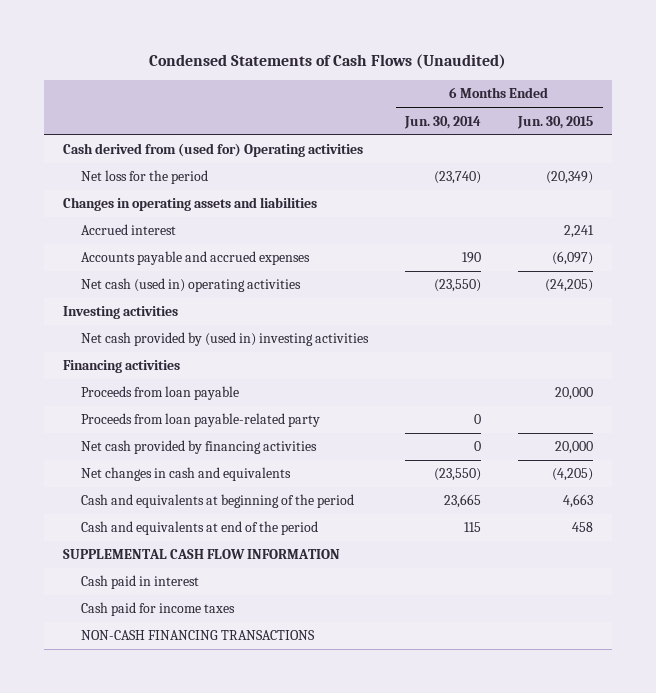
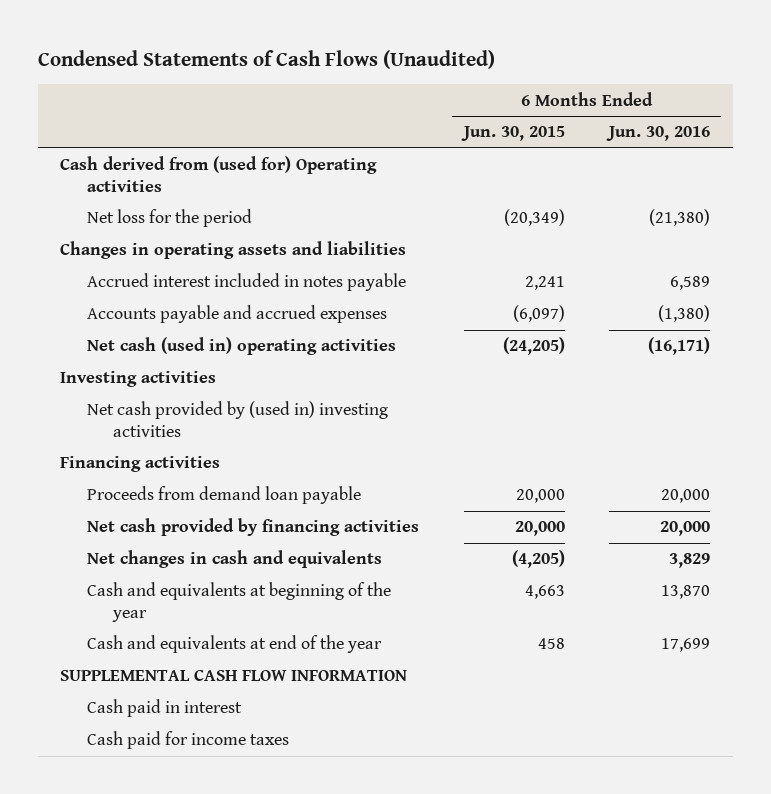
[404,115,482,129] Jun. 30, 2014 -> none
none -> [606,126,711,142] Jun. 30, 2016
[81,224,177,236] Accrued interest -> [86,273,406,292] Accrued interest included in notes payable
[81,413,321,428] Proceeds from loan payable-related party -> none
[81,386,240,401] Proceeds from loan payable -> [86,486,361,505] Proceeds from demand loan payable
[81,494,355,509] Cash and equivalents at beginning of the period -> [86,582,391,623] Cash and equivalents at beginning of the year
[81,521,319,536] Cash and equivalents at end of the period -> [86,635,382,654] Cash and equivalents at end of the year
[81,630,316,641] NON-CASH FINANCING TRANSACTIONS -> none

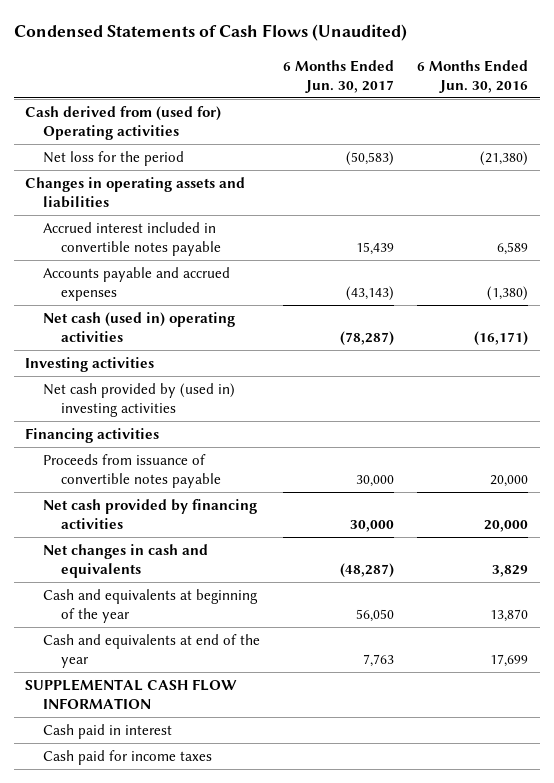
[460,126,565,142] Jun. 30, 2015 -> none
none -> [283,59,395,93] 6 Months Ended Jun. 30, 2017
[86,273,406,292] Accrued interest included in notes payable -> [42,222,221,256] Accrued interest included in convertible notes payable
[86,486,361,505] Proceeds from demand loan payable -> [42,454,221,488] Proceeds from issuance of convertible notes payable

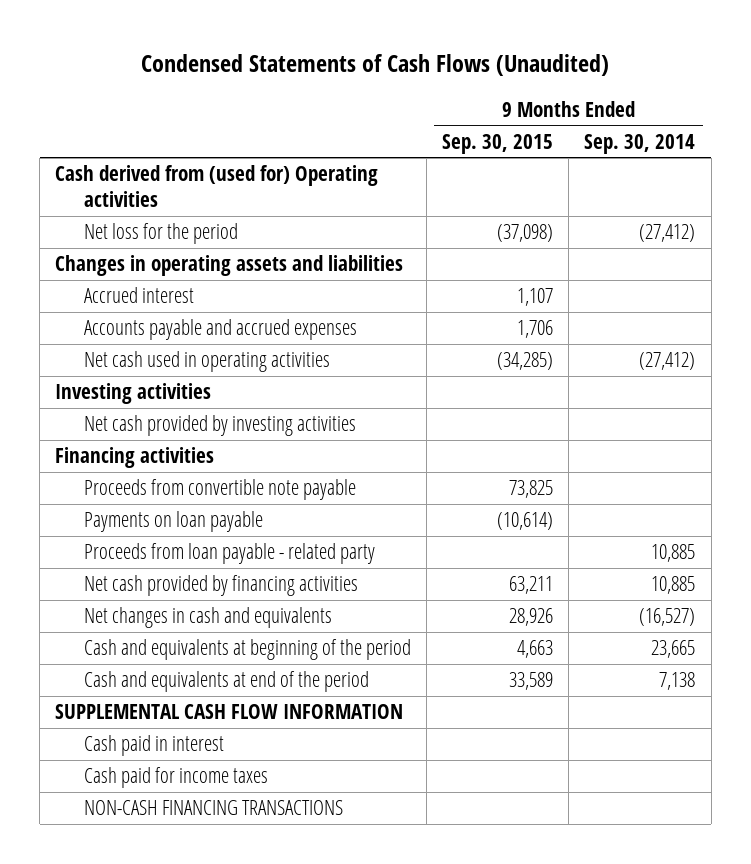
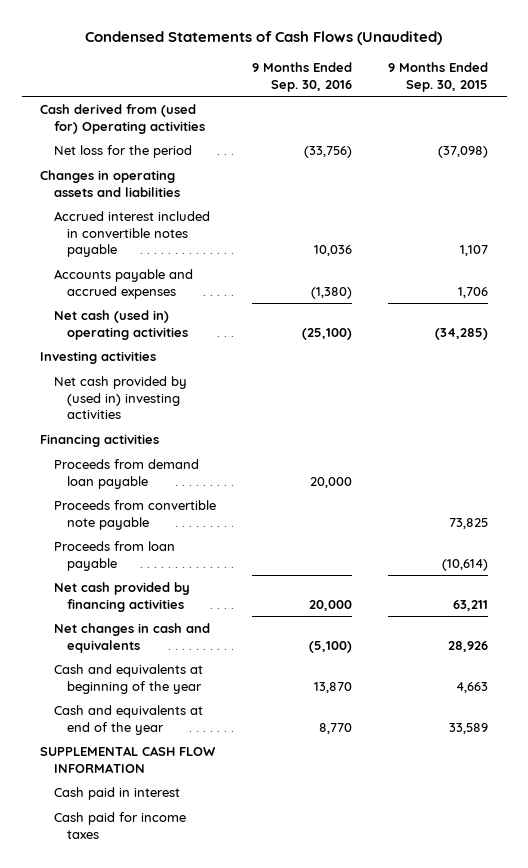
[584,133,696,154] Sep. 30, 2014 -> none
none -> [252,62,353,92] 9 Months Ended Sep. 30, 2016
[83,287,194,304] Accrued interest -> [53,211,210,257] Accrued interest included in convertible notes payable
[83,351,330,373] Net cash used in operating activities -> [53,310,189,340] Net cash (used in) operating activities
[83,415,356,437] Net cash provided by investing activities -> [53,376,187,419] Net cash provided by (used in) investing activities
none -> [53,459,199,489] Proceeds from demand loan payable
[83,543,375,565] Proceeds from loan payable - related party -> none
[83,511,263,533] Payments on loan payable -> [53,541,175,571] Proceeds from loan payable
[83,639,411,661] Cash and equivalents at beginning of the period -> [53,664,203,694] Cash and equivalents at beginning of the year
[83,671,369,693] Cash and equivalents at end of the period -> [53,705,203,735] Cash and equivalents at end of the year
[83,800,343,816] NON-CASH FINANCING TRANSACTIONS -> none

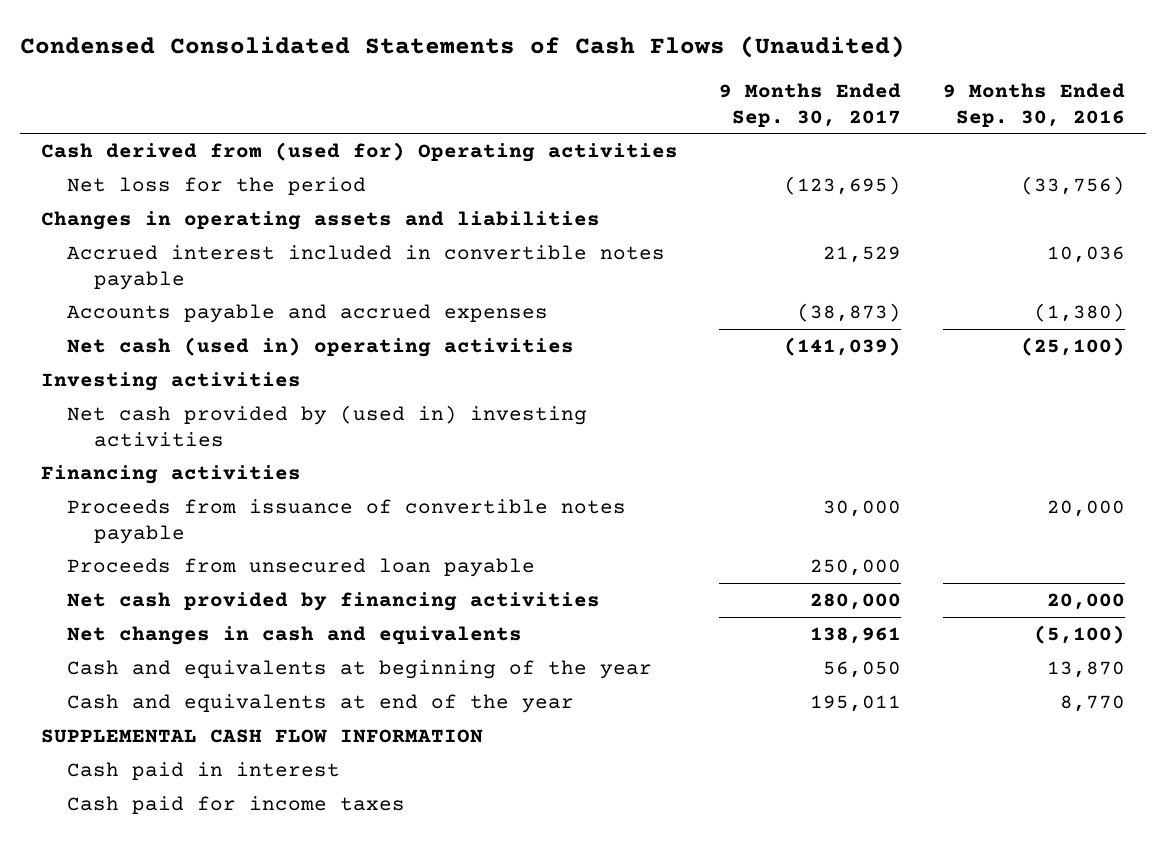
[85,30,443,45] Condensed Statements of Cash Flows (Unaudited) -> [19,35,905,58] Condensed Consolidated Statements of Cash Flows (Unaudited)
[388,62,489,92] 9 Months Ended Sep. 30, 2015 -> none
none -> [719,82,902,127] 9 Months Ended Sep. 30, 2017
[53,500,216,530] Proceeds from convertible note payable -> none
[53,459,199,489] Proceeds from demand loan payable -> [67,498,627,544] Proceeds from issuance of convertible notes payable
[53,541,175,571] Proceeds from loan payable -> [67,557,536,577] Proceeds from unsecured loan payable

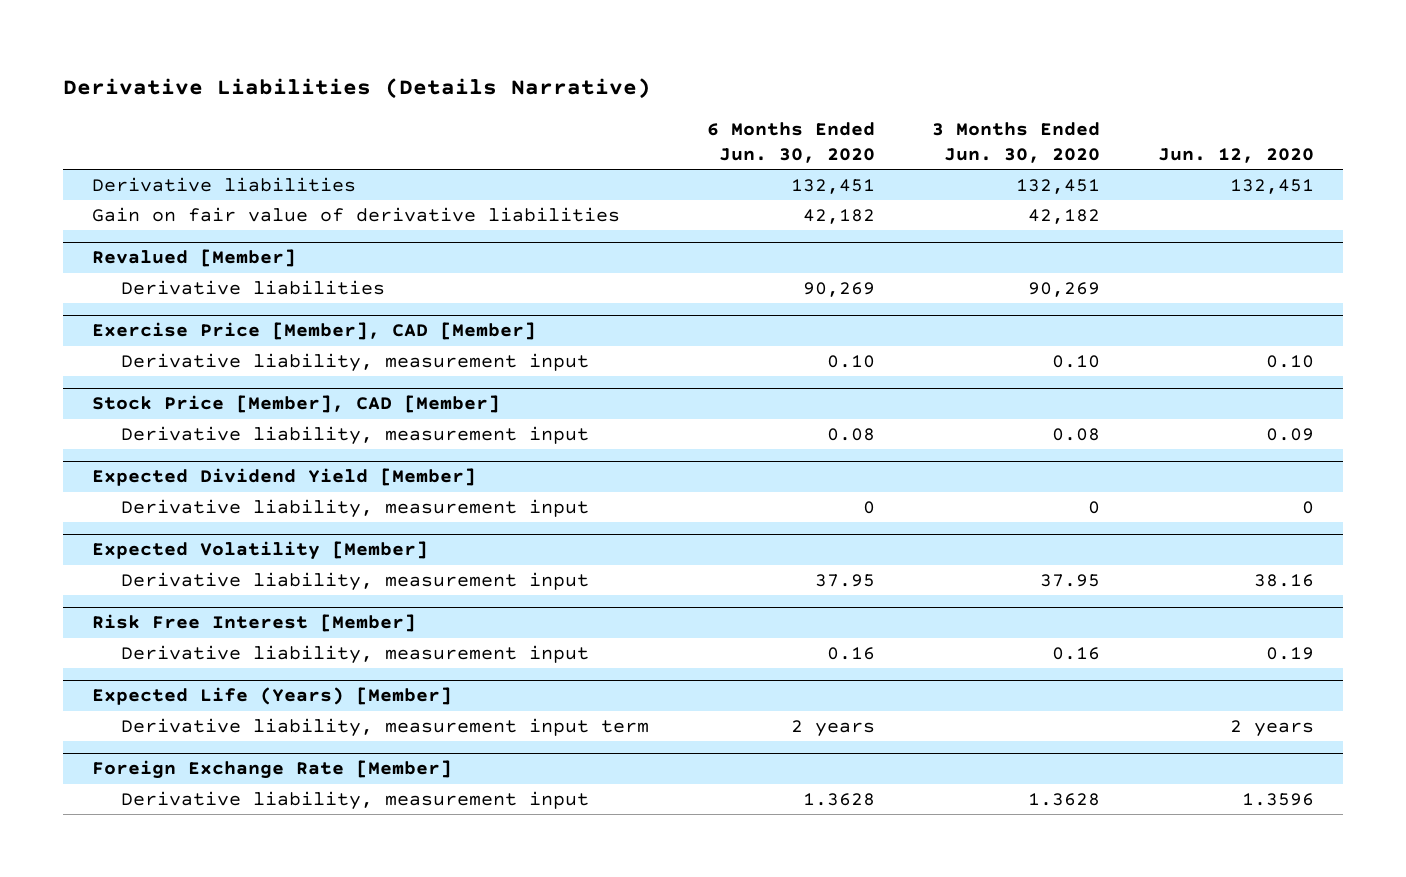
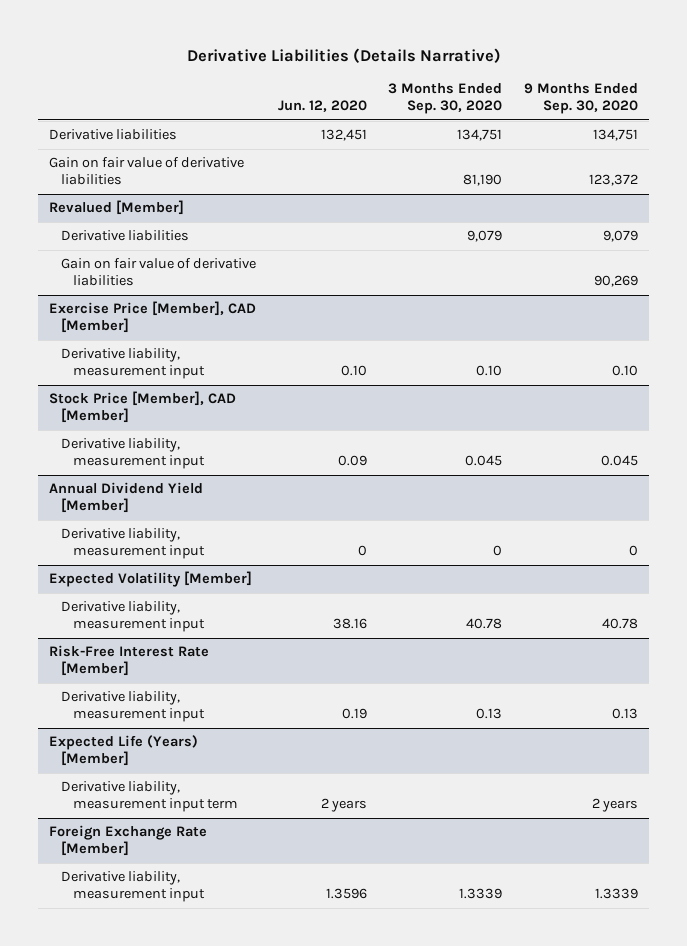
[706,122,875,164] 6 Months Ended Jun. 30, 2020 -> none
[932,122,1101,164] 3 Months Ended Jun. 30, 2020 -> none
none -> [388,83,503,115] 3 Months Ended Sep. 30, 2020
none -> [523,83,638,115] 9 Months Ended Sep. 30, 2020
none -> [61,258,257,287] Gain on fair value of derivative liabilities
[92,468,477,487] Expected Dividend Yield [Member] -> [49,482,204,514] Annual Dividend Yield [Member]
[92,614,417,633] Risk Free Interest [Member] -> [49,645,210,677] Risk-Free Interest Rate [Member]

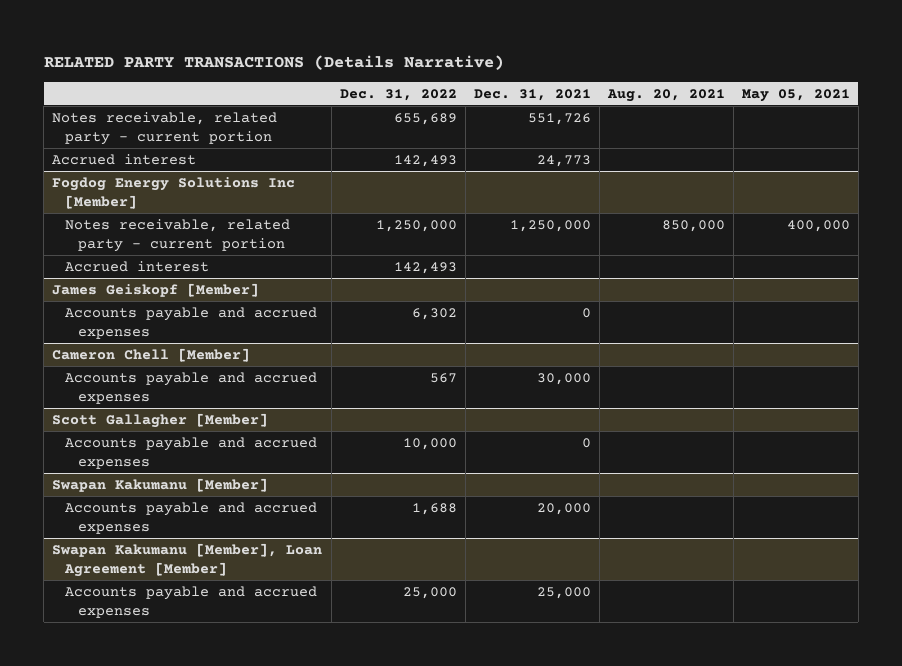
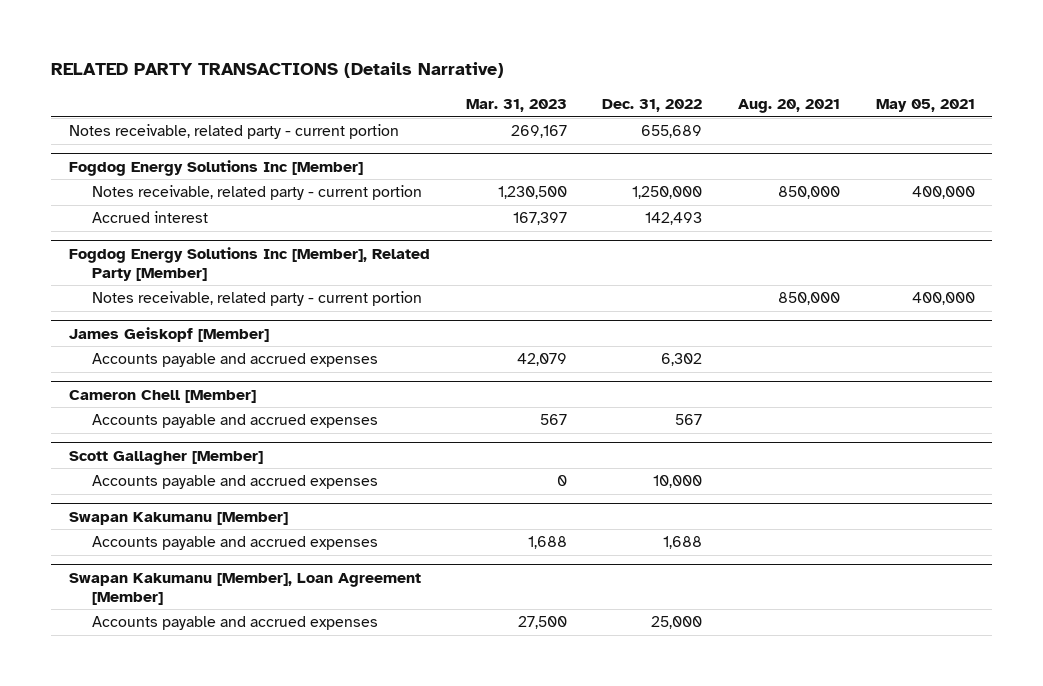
[473,88,591,101] Dec. 31, 2021 -> none
none -> [465,99,567,113] Mar. 31, 2023
[52,153,197,165] Accrued interest -> none
none -> [68,246,430,281] Fogdog Energy Solutions Inc [Member], Related Party [Member]
none -> [92,291,423,307] Notes receivable, related party - current portion

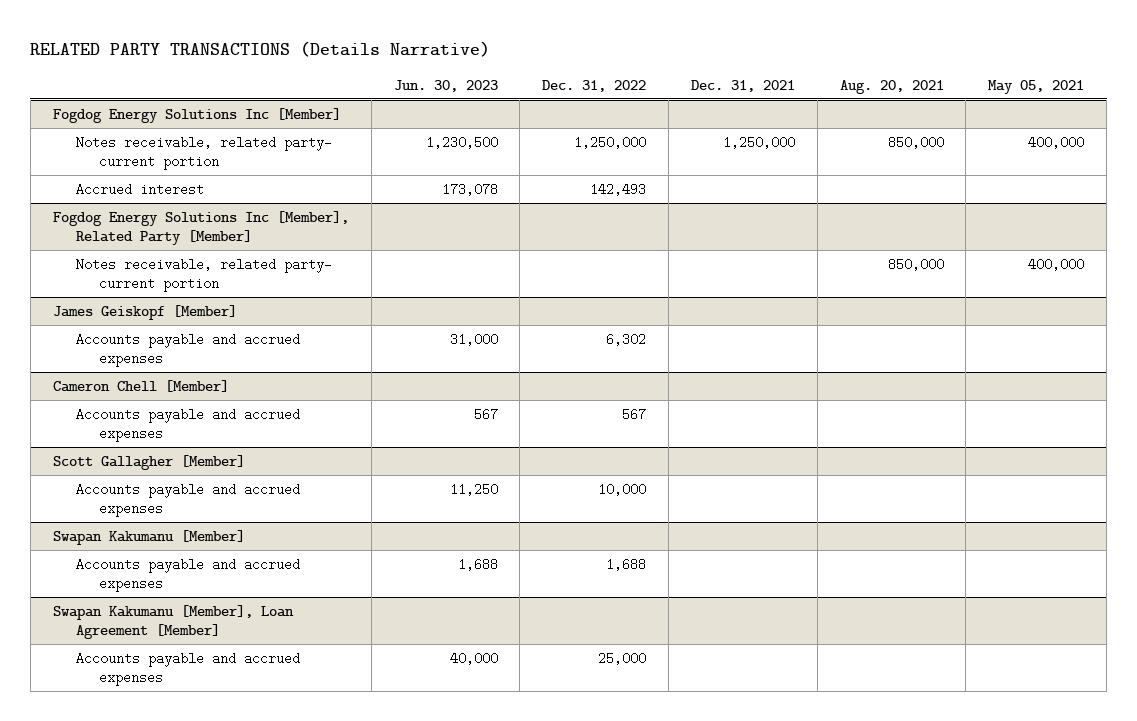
[465,99,567,113] Mar. 31, 2023 -> none
none -> [393,79,498,92] Jun. 30, 2023
none -> [690,79,795,92] Dec. 31, 2021
[68,124,399,140] Notes receivable, related party - current portion -> none
[92,185,423,201] Notes receivable, related party - current portion -> [76,135,333,170] Notes receivable, related party- current portion
[92,291,423,307] Notes receivable, related party - current portion -> [76,257,333,292] Notes receivable, related party- current portion

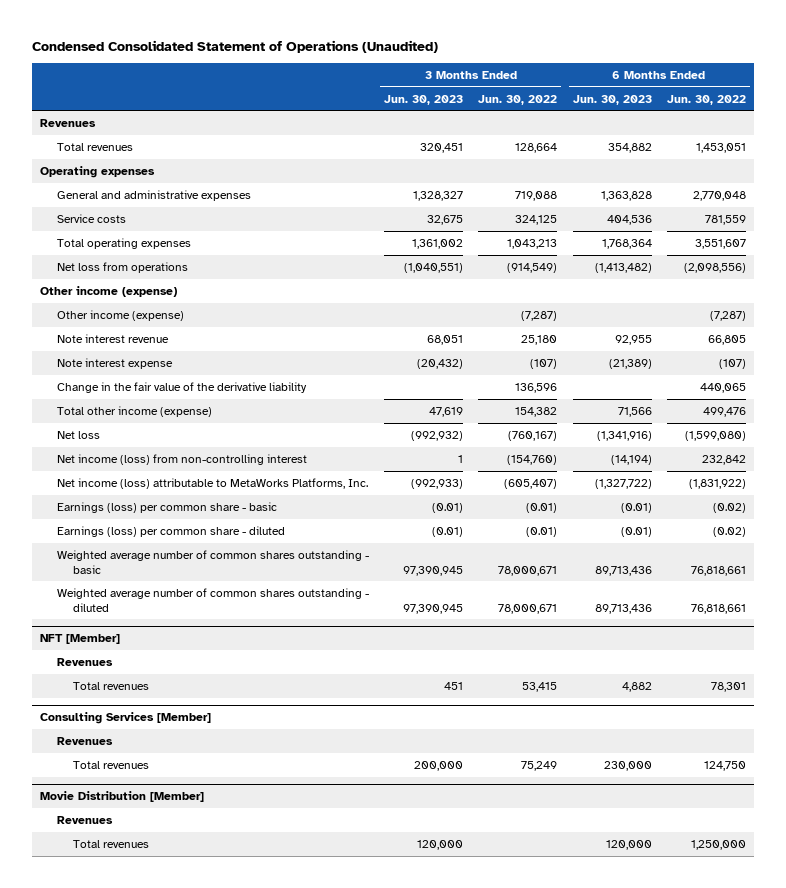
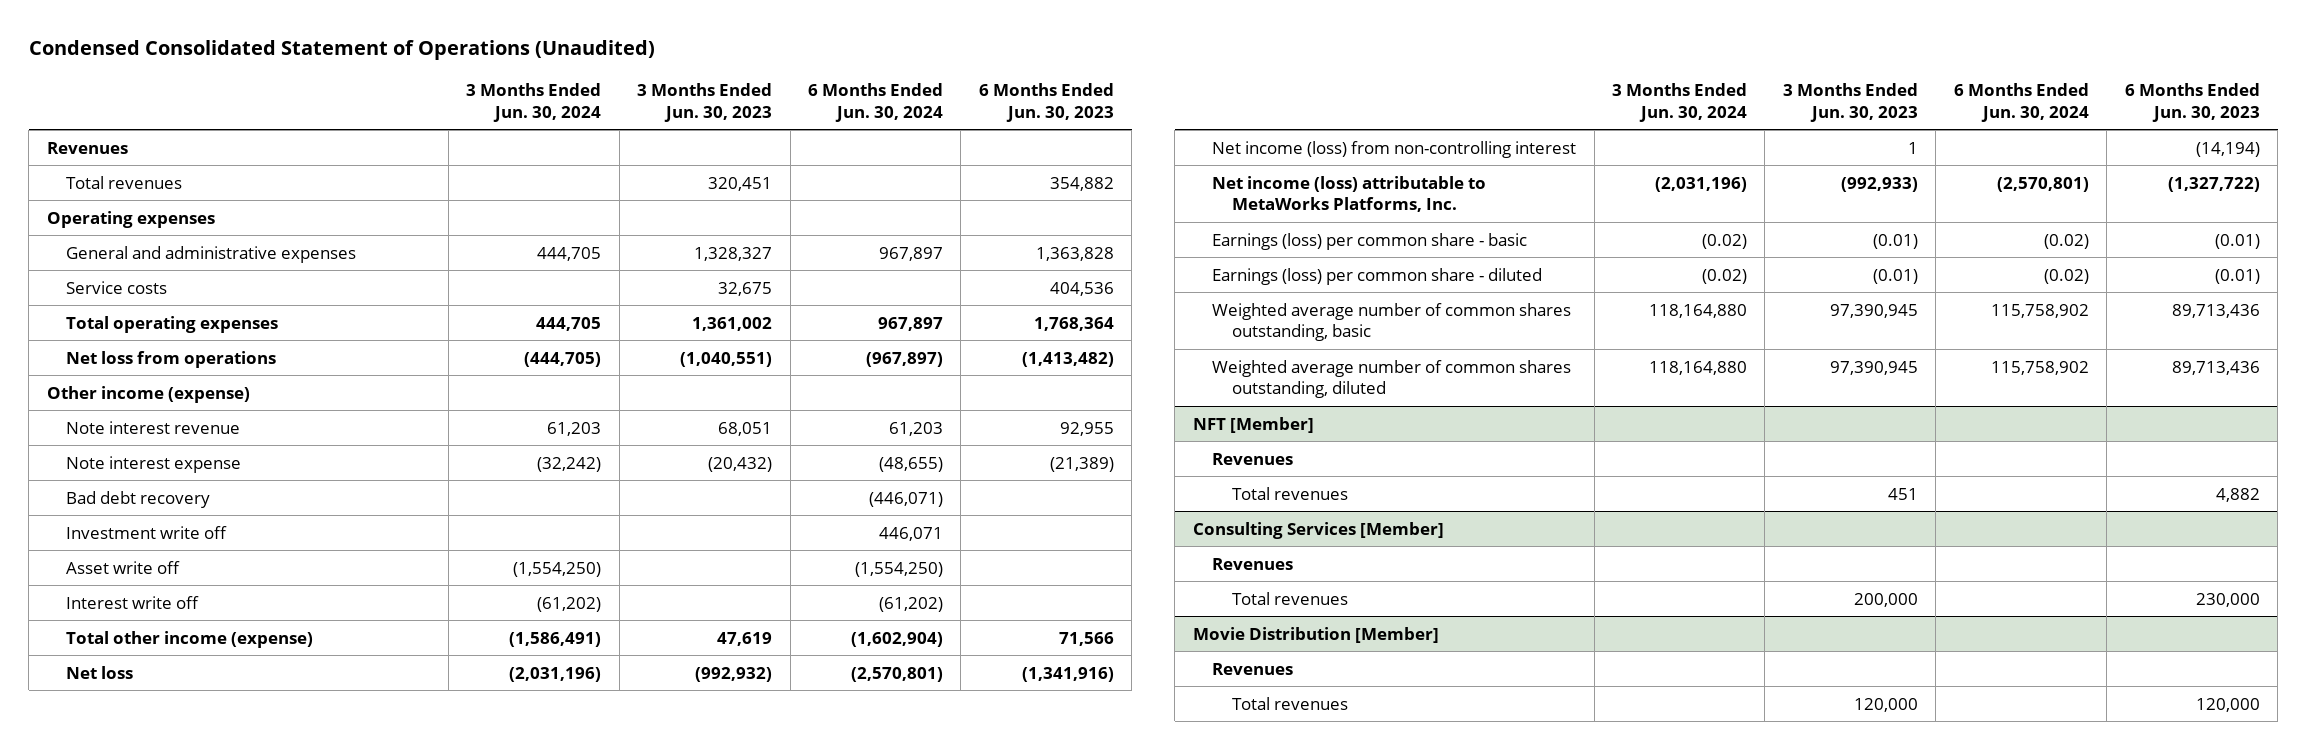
[478,94,558,105] Jun. 30, 2022 -> none
[667,94,747,105] Jun. 30, 2022 -> none
none -> [466,83,602,122] 3 Months Ended Jun. 30, 2024
none -> [807,83,943,122] 6 Months Ended Jun. 30, 2024
[56,309,184,321] Other income (expense) -> none
[56,381,307,393] Change in the fair value of the derivative liability -> none
none -> [66,490,211,508] Bad debt recovery
none -> [66,525,228,539] Investment write off
none -> [66,560,181,574] Asset write off
none -> [66,595,200,609] Interest write off
[56,549,369,574] Weighted average number of common shares outstanding - basic -> [1212,302,1572,342] Weighted average number of common shares outstanding, basic
[56,587,369,612] Weighted average number of common shares outstanding - diluted -> [1212,359,1572,399] Weighted average number of common shares outstanding, diluted

